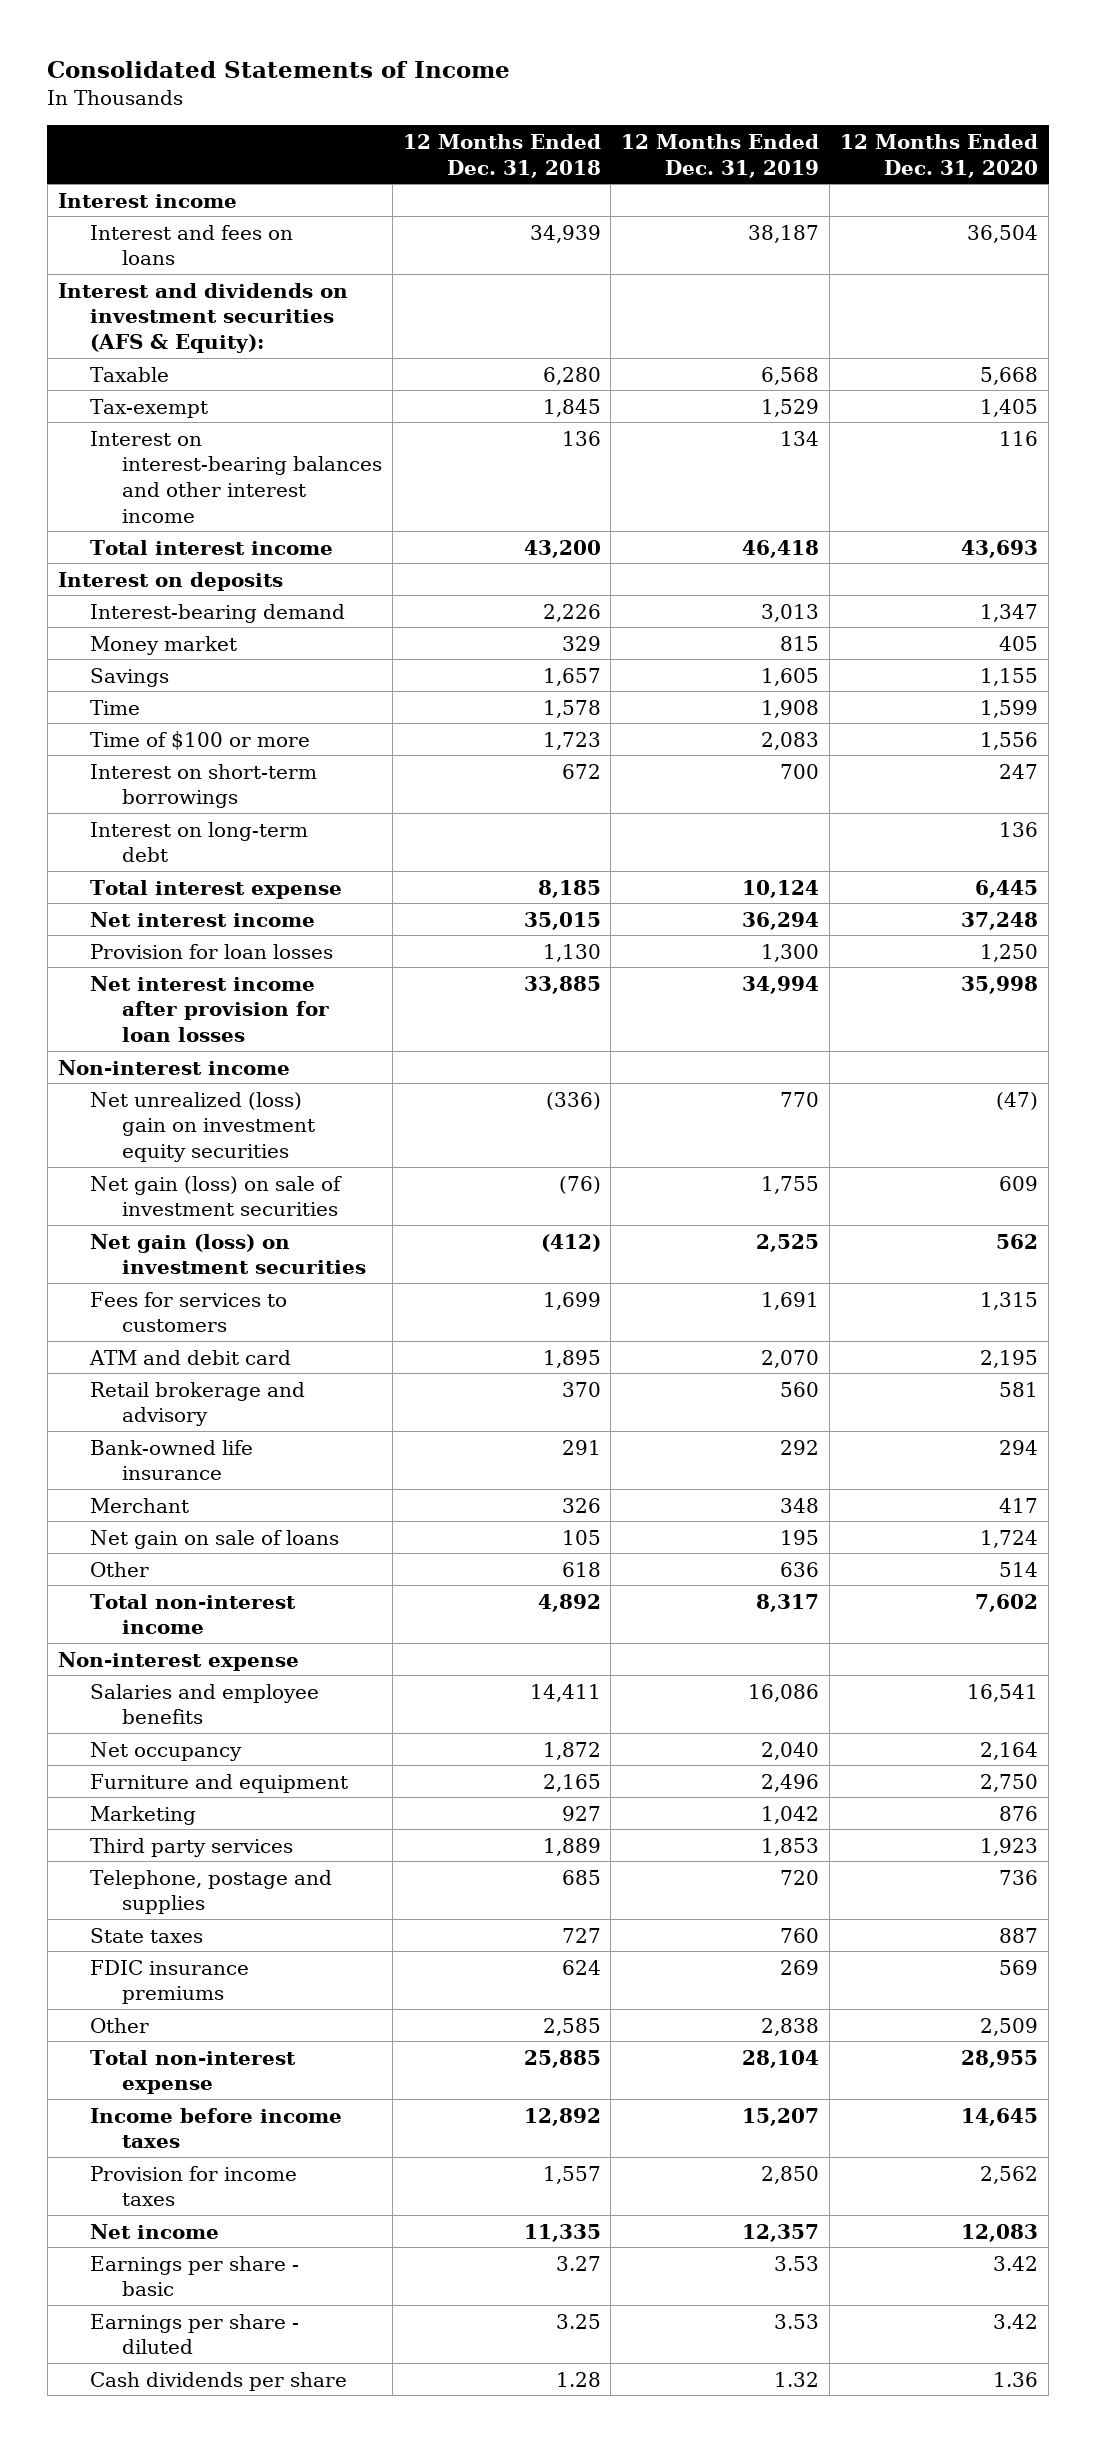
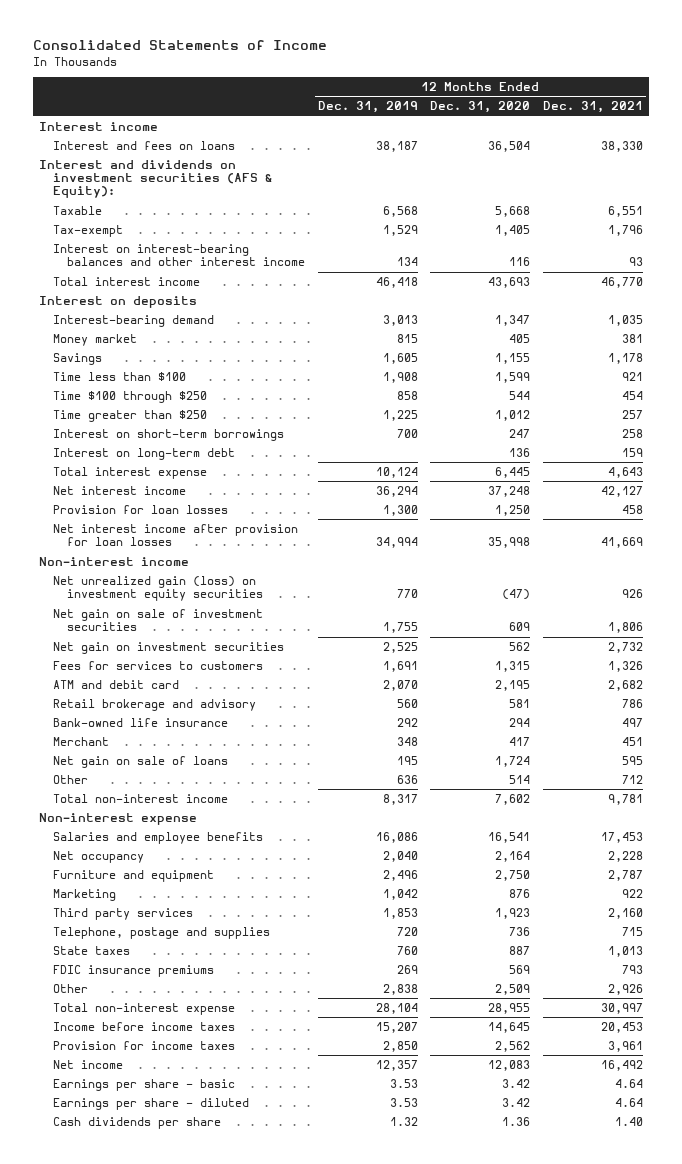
[402,133,601,178] 12 Months Ended Dec. 31, 2018 -> none
none -> [542,101,643,114] Dec. 31, 2021
[89,730,310,750] Time of $100 or more -> none
[89,699,140,715] Time -> [53,372,187,382] Time less than $100
none -> [53,391,208,404] Time $100 through $250
none -> [53,410,208,423] Time greater than $250
[89,1091,315,1162] Net unrealized (loss) gain on investment equity securities -> [53,576,264,602] Net unrealized gain (loss) on investment equity securities
[89,1175,342,1217] Net gain (loss) on sale of investment securities -> [53,609,264,632] Net gain on sale of investment securities
[89,1233,366,1275] Net gain (loss) on investment securities -> [53,642,285,655] Net gain on investment securities

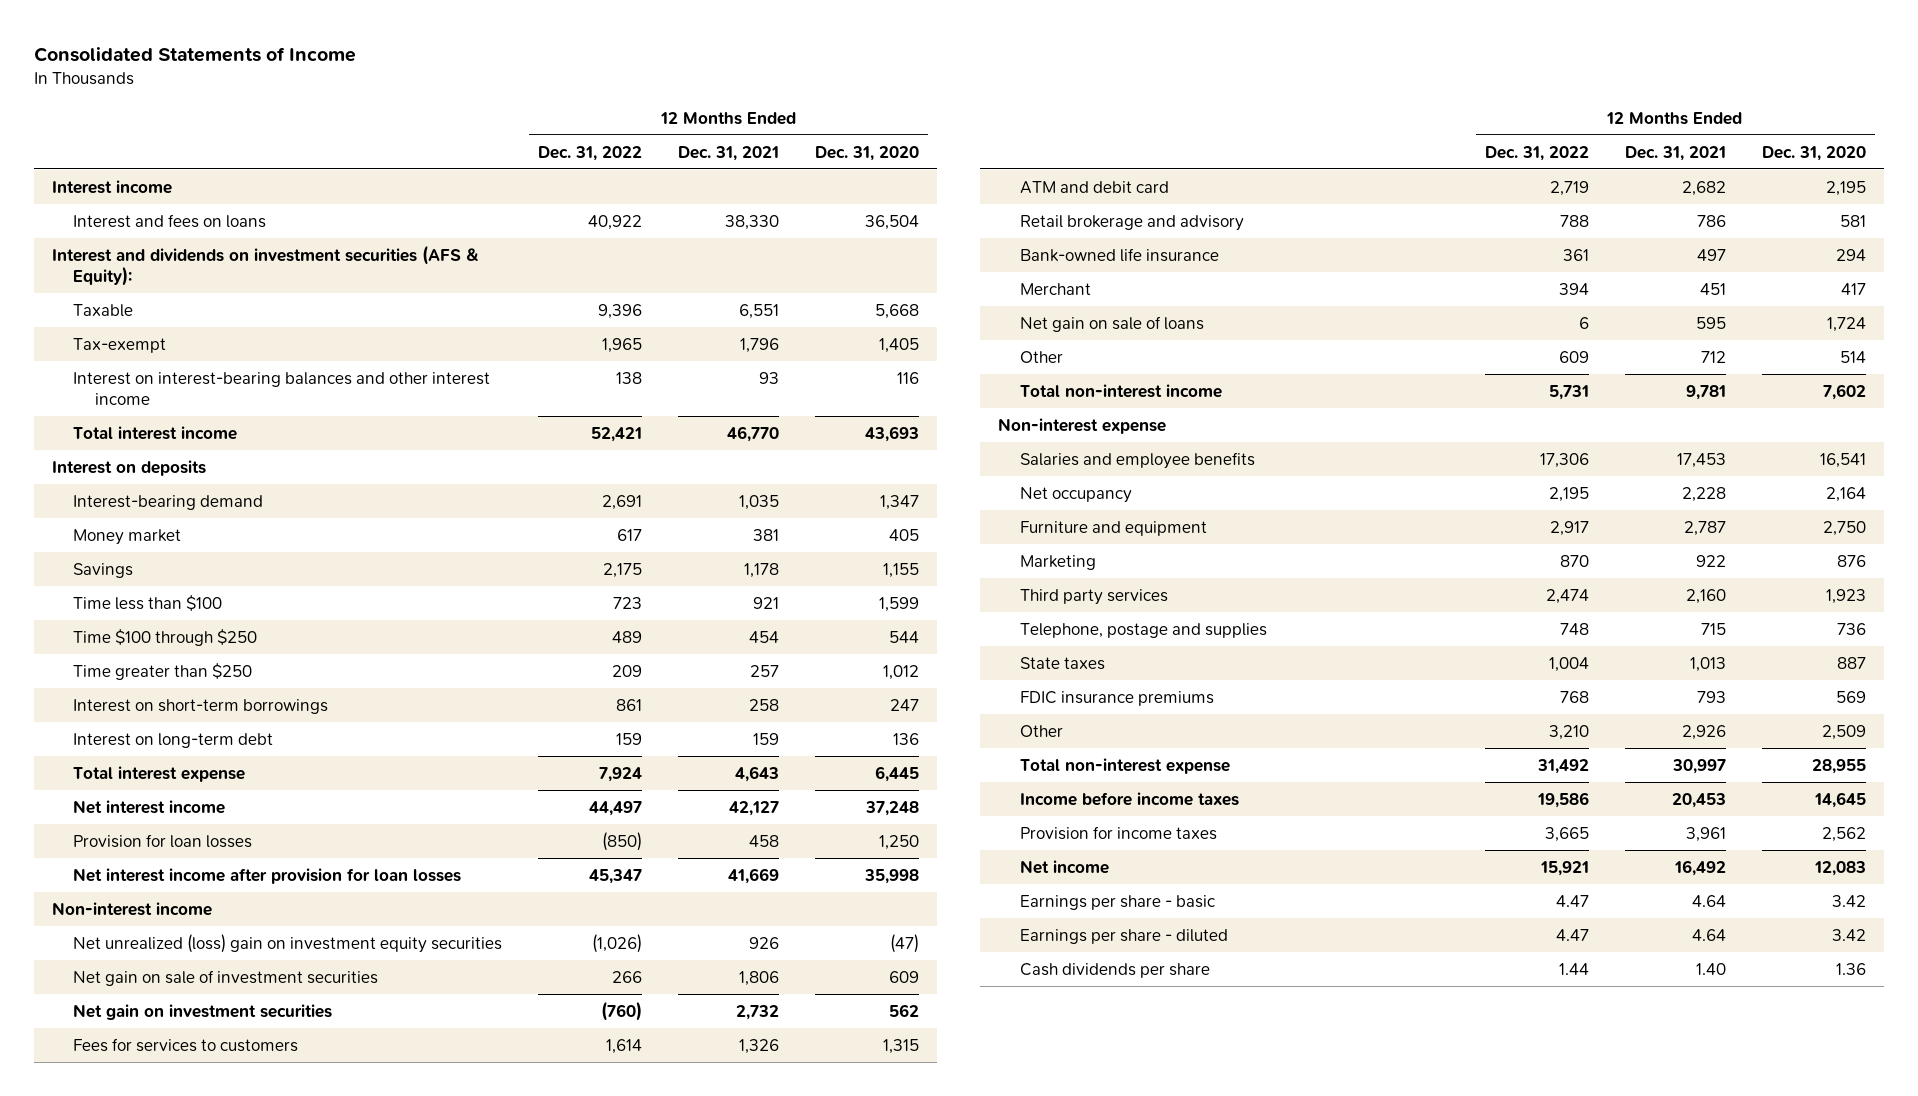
[317,101,418,114] Dec. 31, 2019 -> none
none -> [538,145,643,161] Dec. 31, 2022
[53,576,264,602] Net unrealized gain (loss) on investment equity securities -> [73,933,503,953] Net unrealized (loss) gain on investment equity securities

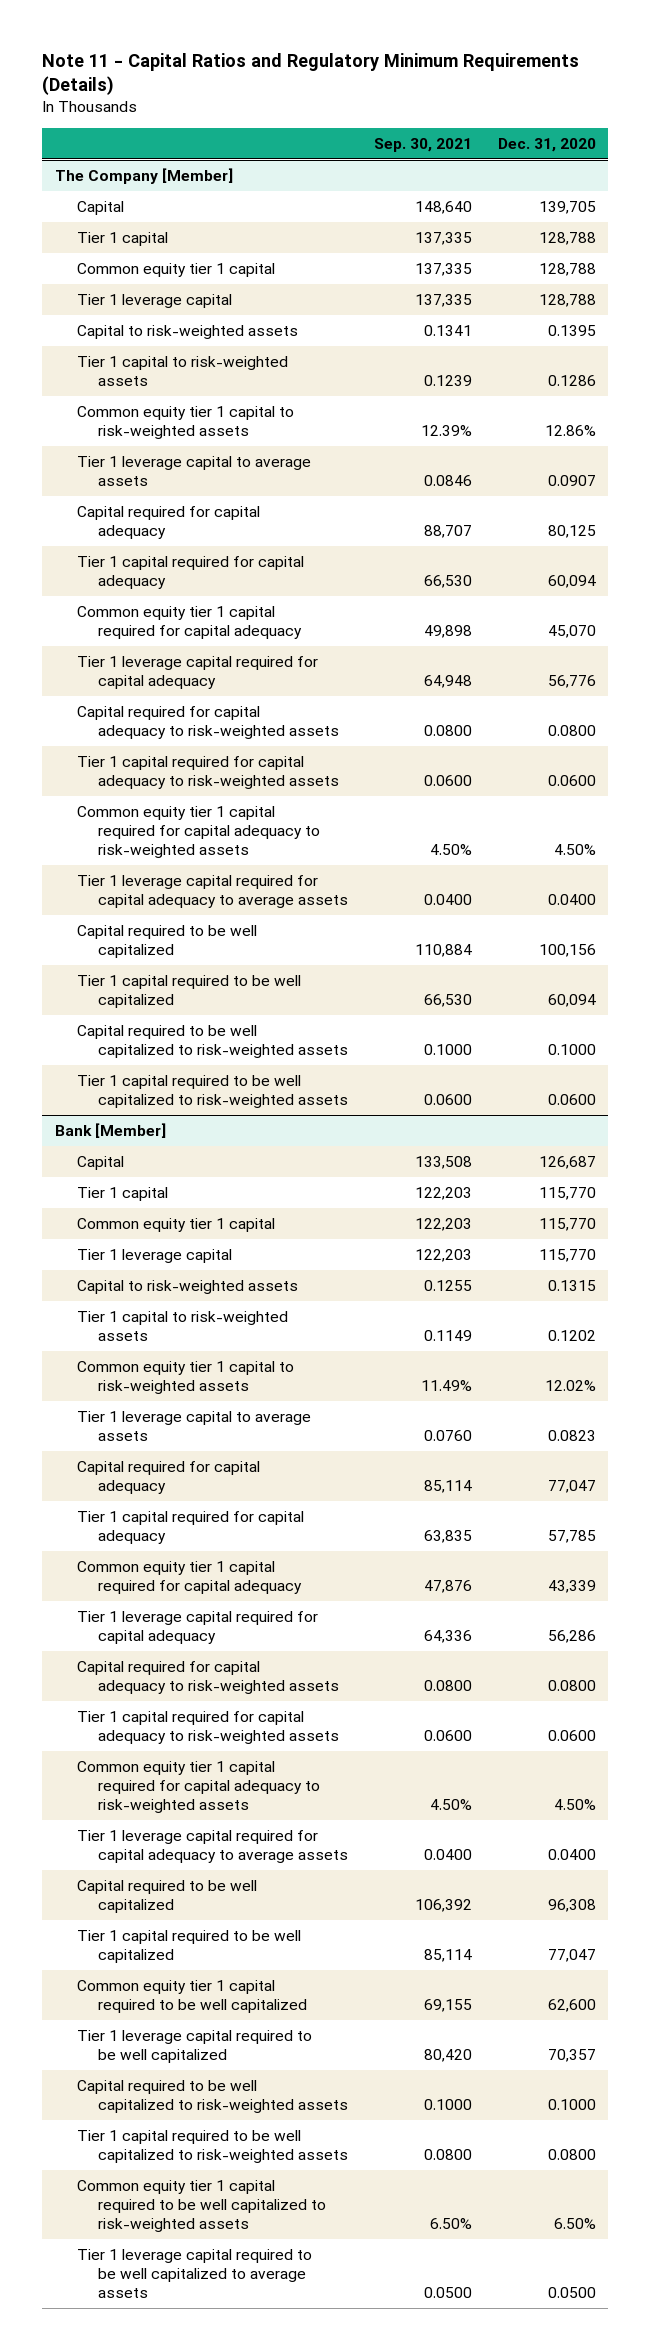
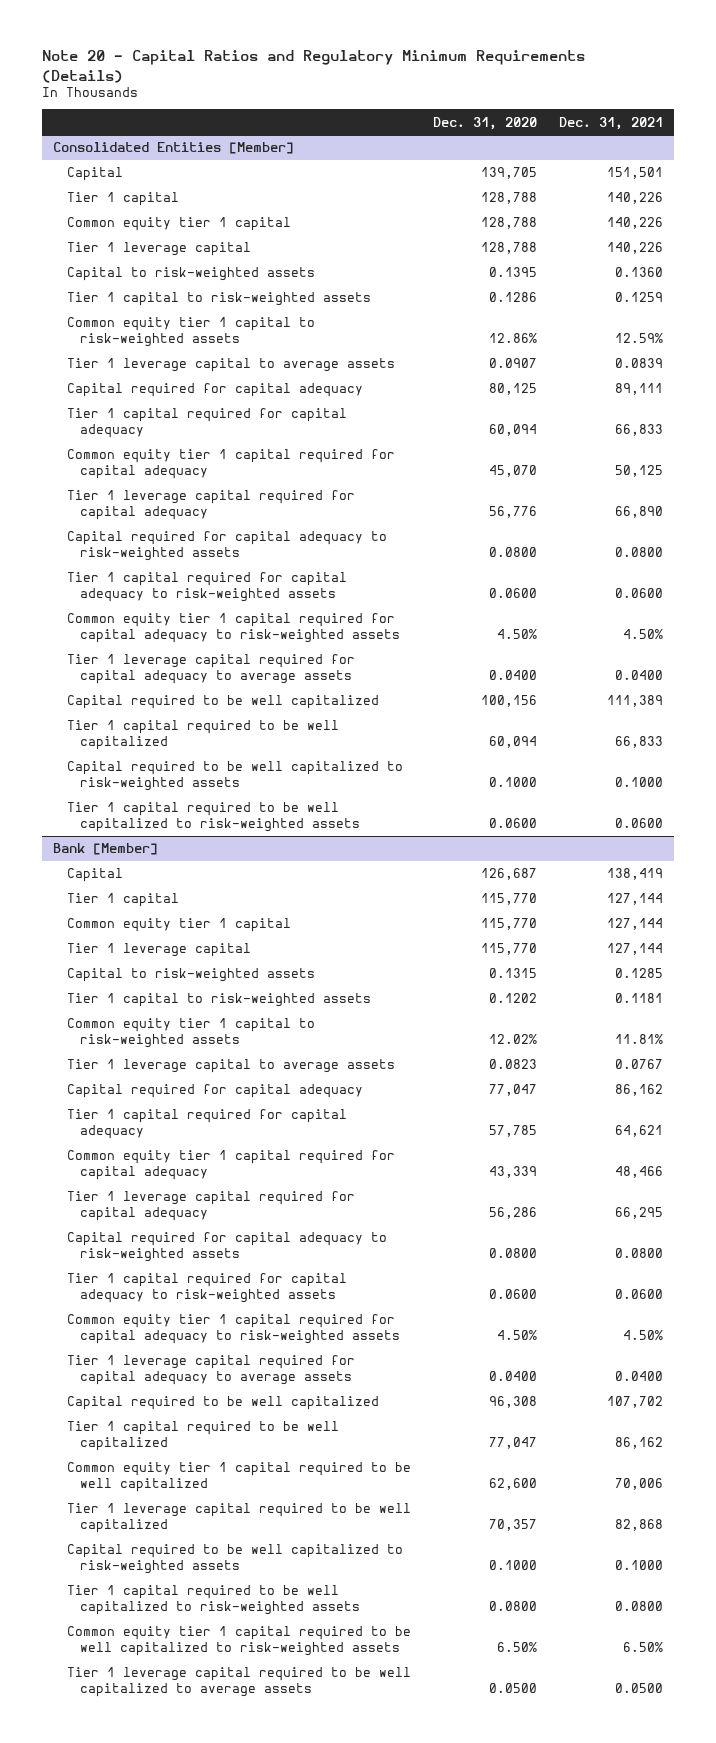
[42,52,580,95] Note 11 - Capital Ratios and Regulatory Minimum Requirements (Details) -> [42,50,586,83] Note 20 - Capital Ratios and Regulatory Minimum Requirements (Details)
[373,137,472,152] Sep. 30, 2021 -> none
none -> [558,116,663,130] Dec. 31, 2021
[55,168,234,185] The Company [Member] -> [53,142,295,155] Consolidated Entities [Member]

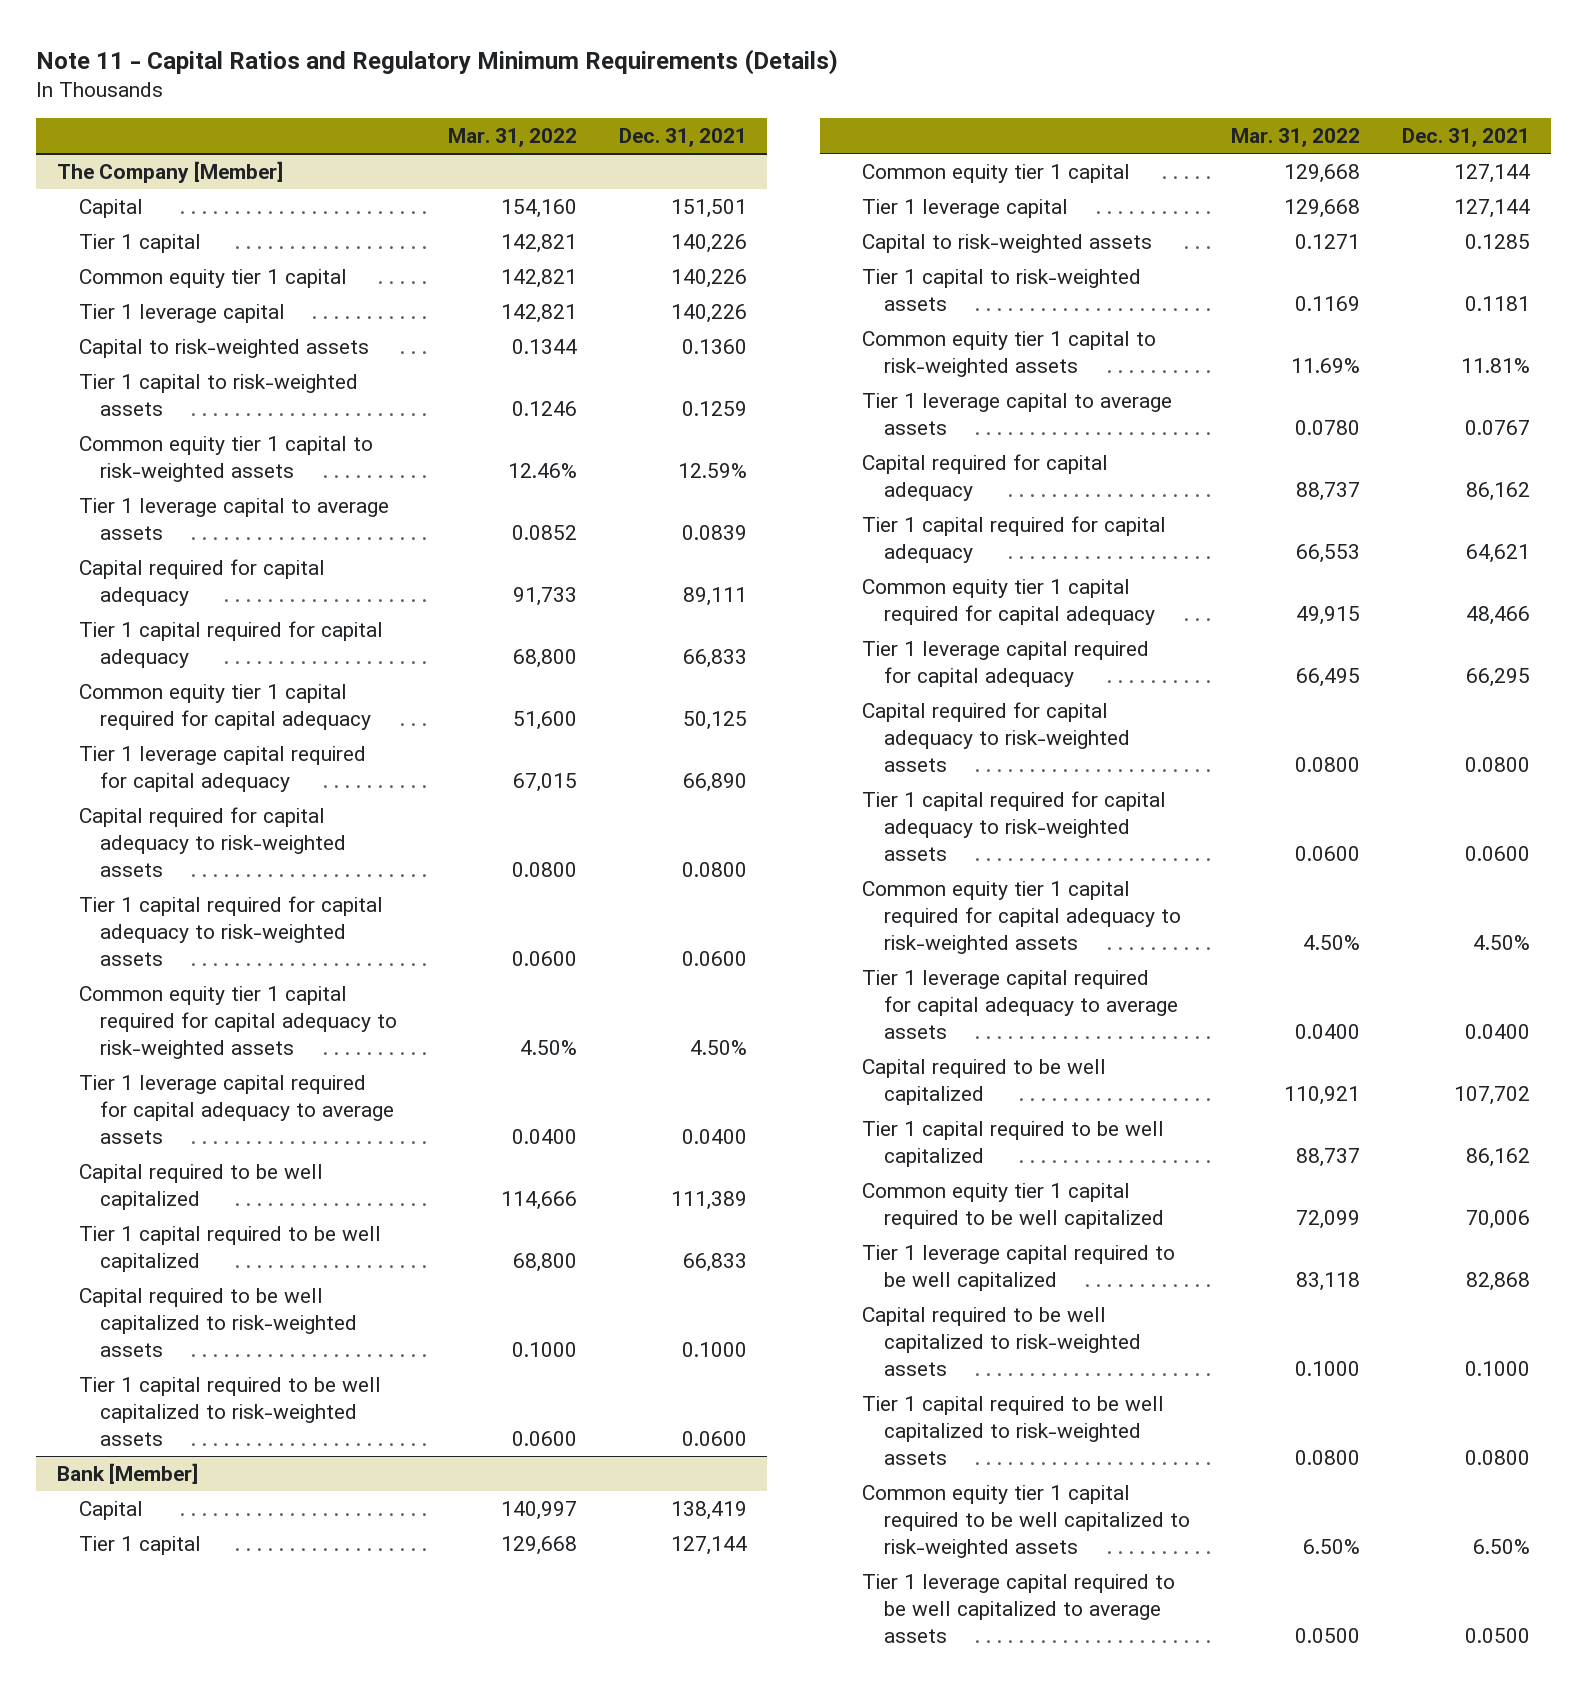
[42,50,586,83] Note 20 - Capital Ratios and Regulatory Minimum Requirements (Details) -> [36,48,839,75] Note 11 - Capital Ratios and Regulatory Minimum Requirements (Details)
[432,116,537,130] Dec. 31, 2020 -> none
none -> [447,127,577,147] Mar. 31, 2022
[53,142,295,155] Consolidated Entities [Member] -> [56,161,283,184] The Company [Member]

